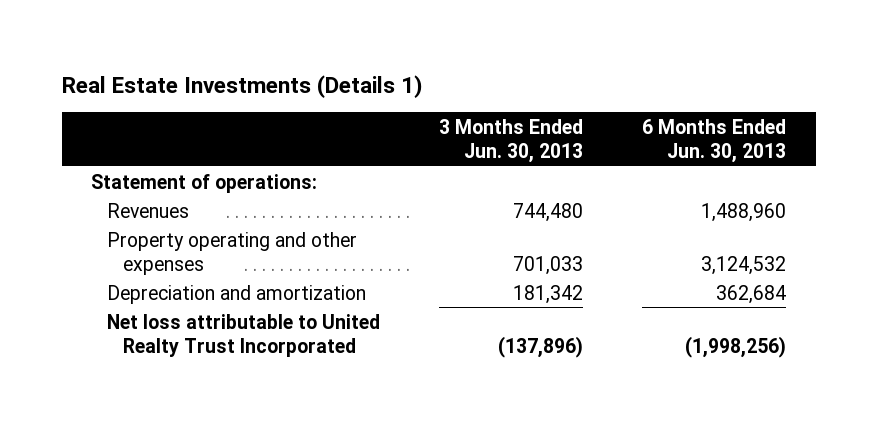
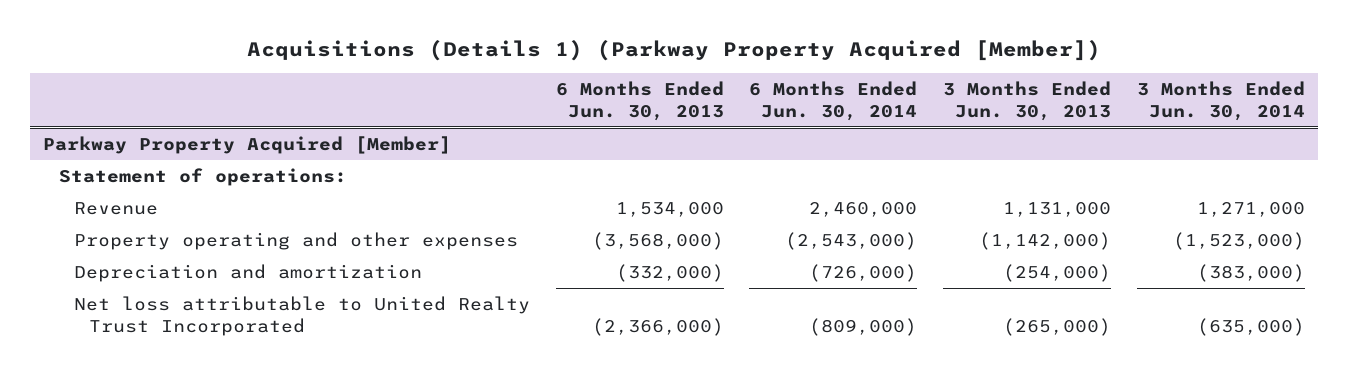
[61,74,422,98] Real Estate Investments (Details 1) -> [247,40,1102,62] Acquisitions (Details 1) (Parkway Property Acquired [Member])
none -> [749,81,918,121] 6 Months Ended Jun. 30, 2014
none -> [1136,81,1305,121] 3 Months Ended Jun. 30, 2014
none -> [43,136,452,155] Parkway Property Acquired [Member]
[107,202,190,218] Revenues -> none
none -> [73,202,158,216] Revenue
[513,255,584,275] 701,033 -> [979,232,1112,251] (1,142,000)
[701,255,787,275] 3,124,532 -> [591,232,724,251] (3,568,000)
[513,284,584,304] 181,342 -> [1003,264,1112,283] (254,000)
[716,284,787,304] 362,684 -> [615,264,724,283] (332,000)
[498,335,584,358] (137,896) -> [1003,317,1112,336] (265,000)
[685,335,787,358] (1,998,256) -> [591,317,724,336] (2,366,000)

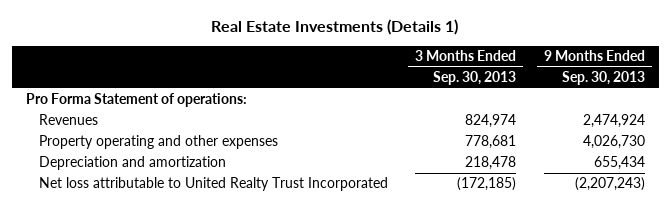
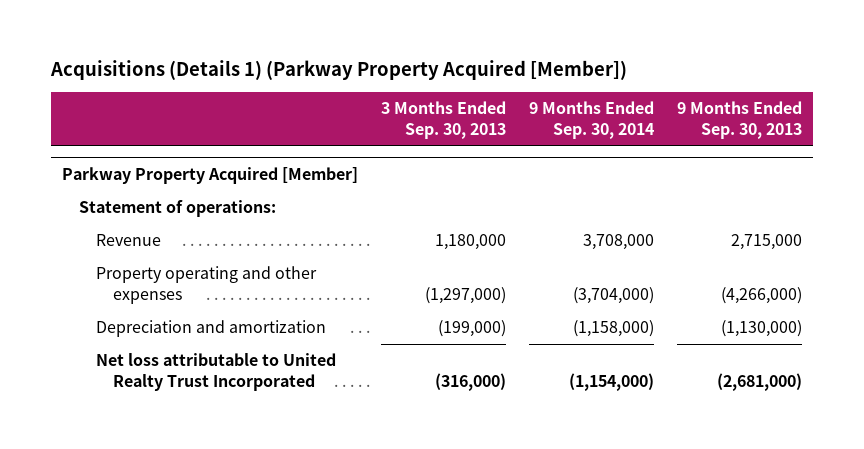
[211,19,459,36] Real Estate Investments (Details 1) -> [49,59,627,80] Acquisitions (Details 1) (Parkway Property Acquired [Member])
none -> [529,101,655,140] 9 Months Ended Sep. 30, 2014
[38,114,98,126] Revenues -> none
none -> [62,166,359,184] Parkway Property Acquired [Member]
[25,93,247,108] Pro Forma Statement of operations: -> [79,200,277,218] Statement of operations:
none -> [96,234,162,247] Revenue
[465,135,517,150] 778,681 -> [425,287,507,305] (1,297,000)
[583,135,646,150] 4,026,730 -> [720,287,802,305] (4,266,000)
[465,156,517,171] 218,478 -> [438,320,507,338] (199,000)
[594,156,646,171] 655,434 -> [720,320,802,338] (1,130,000)
[457,177,517,192] (172,185) -> [435,373,507,392] (316,000)
[575,177,646,192] (2,207,243) -> [716,373,802,392] (2,681,000)

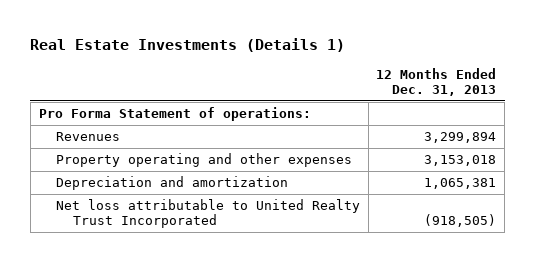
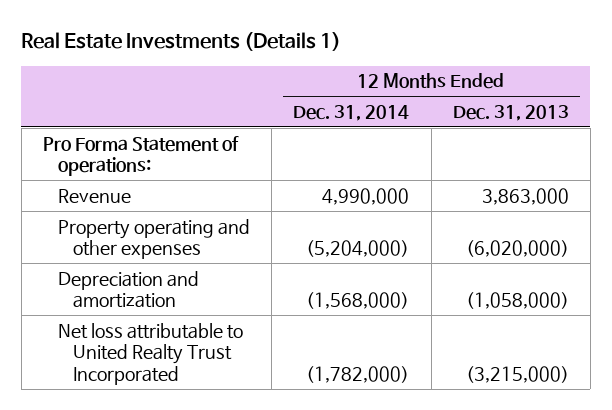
none -> [293,104,410,121] Dec. 31, 2014
[55,132,120,142] Revenues -> none
none -> [58,188,132,203] Revenue
[424,155,497,167] 3,153,018 -> [465,240,569,258] (6,020,000)
[424,178,497,190] 1,065,381 -> [465,292,569,310] (1,058,000)
[424,214,497,228] (918,505) -> [465,365,569,383] (3,215,000)

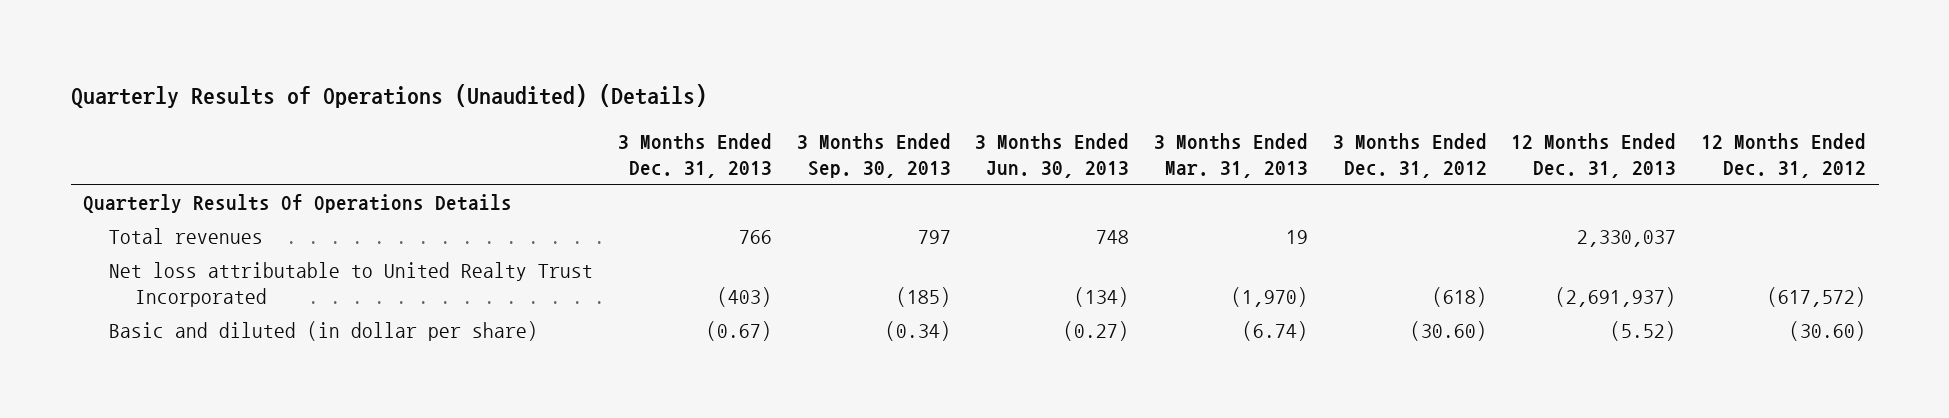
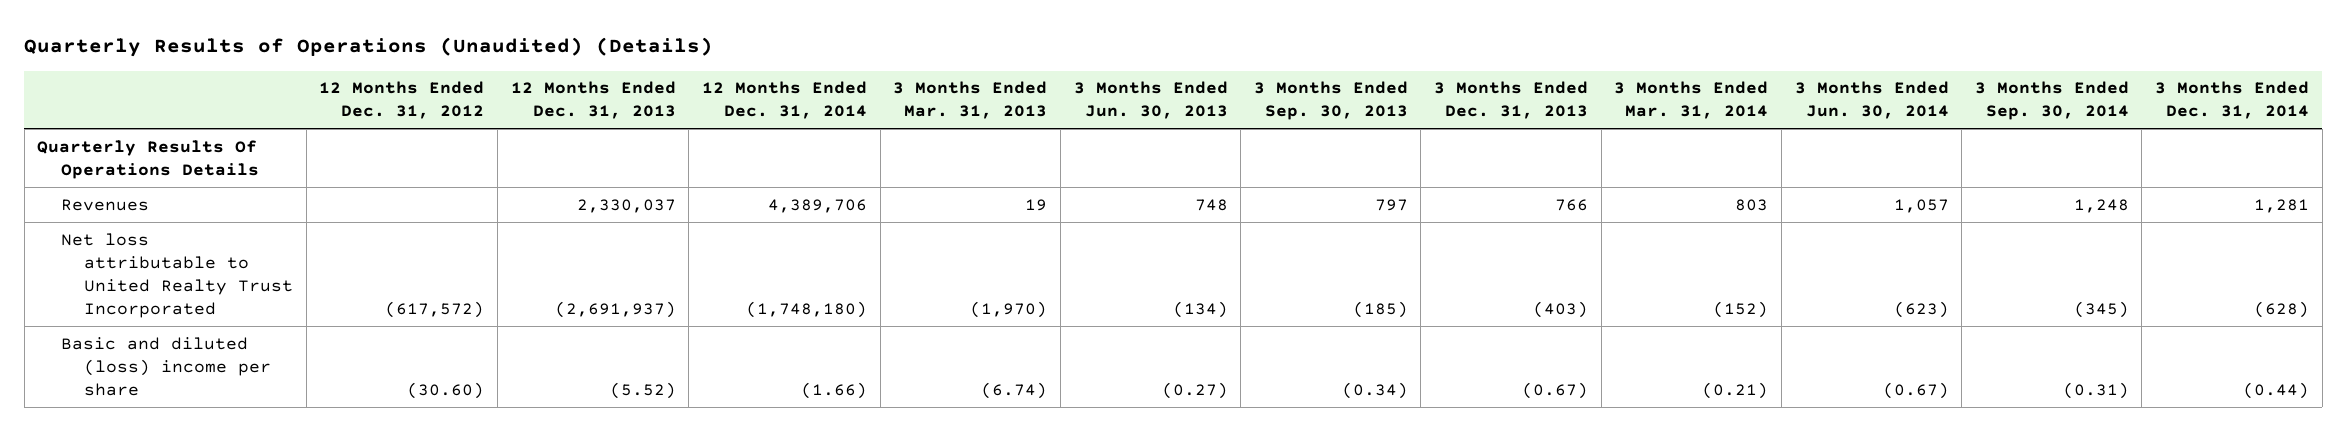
[1332,133,1487,178] 3 Months Ended Dec. 31, 2012 -> none
none -> [701,81,867,120] 12 Months Ended Dec. 31, 2014
none -> [1614,81,1769,120] 3 Months Ended Mar. 31, 2014
none -> [1794,81,1949,120] 3 Months Ended Jun. 30, 2014
none -> [1974,81,2129,121] 3 Months Ended Sep. 30, 2014
none -> [2155,81,2310,120] 3 Months Ended Dec. 31, 2014
[109,227,264,244] Total revenues -> [60,198,149,211] Revenues
[109,320,539,341] Basic and diluted (in dollar per share) -> [60,336,272,396] Basic and diluted (loss) income per share

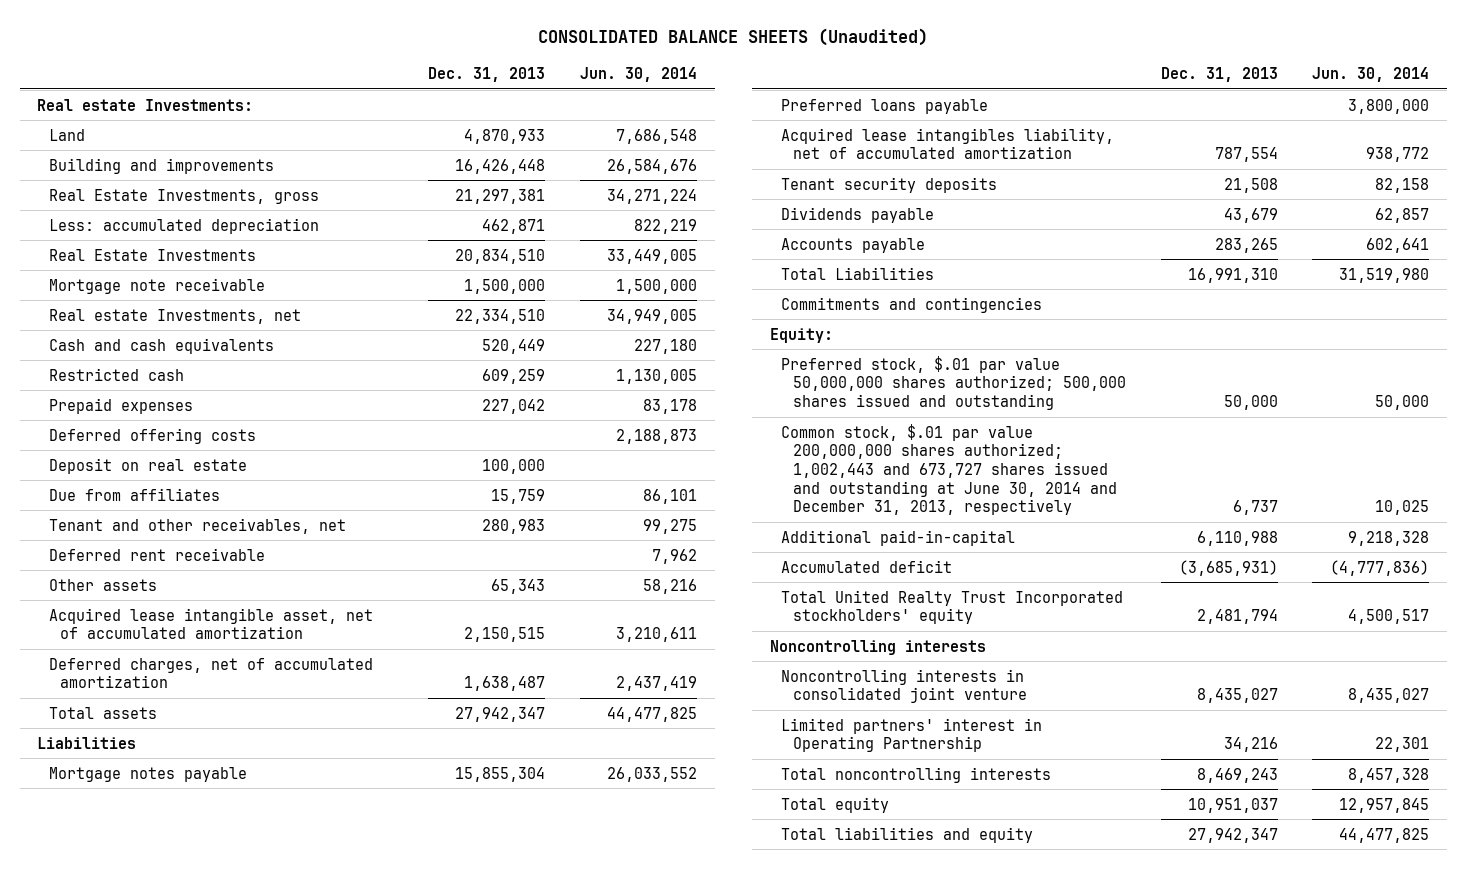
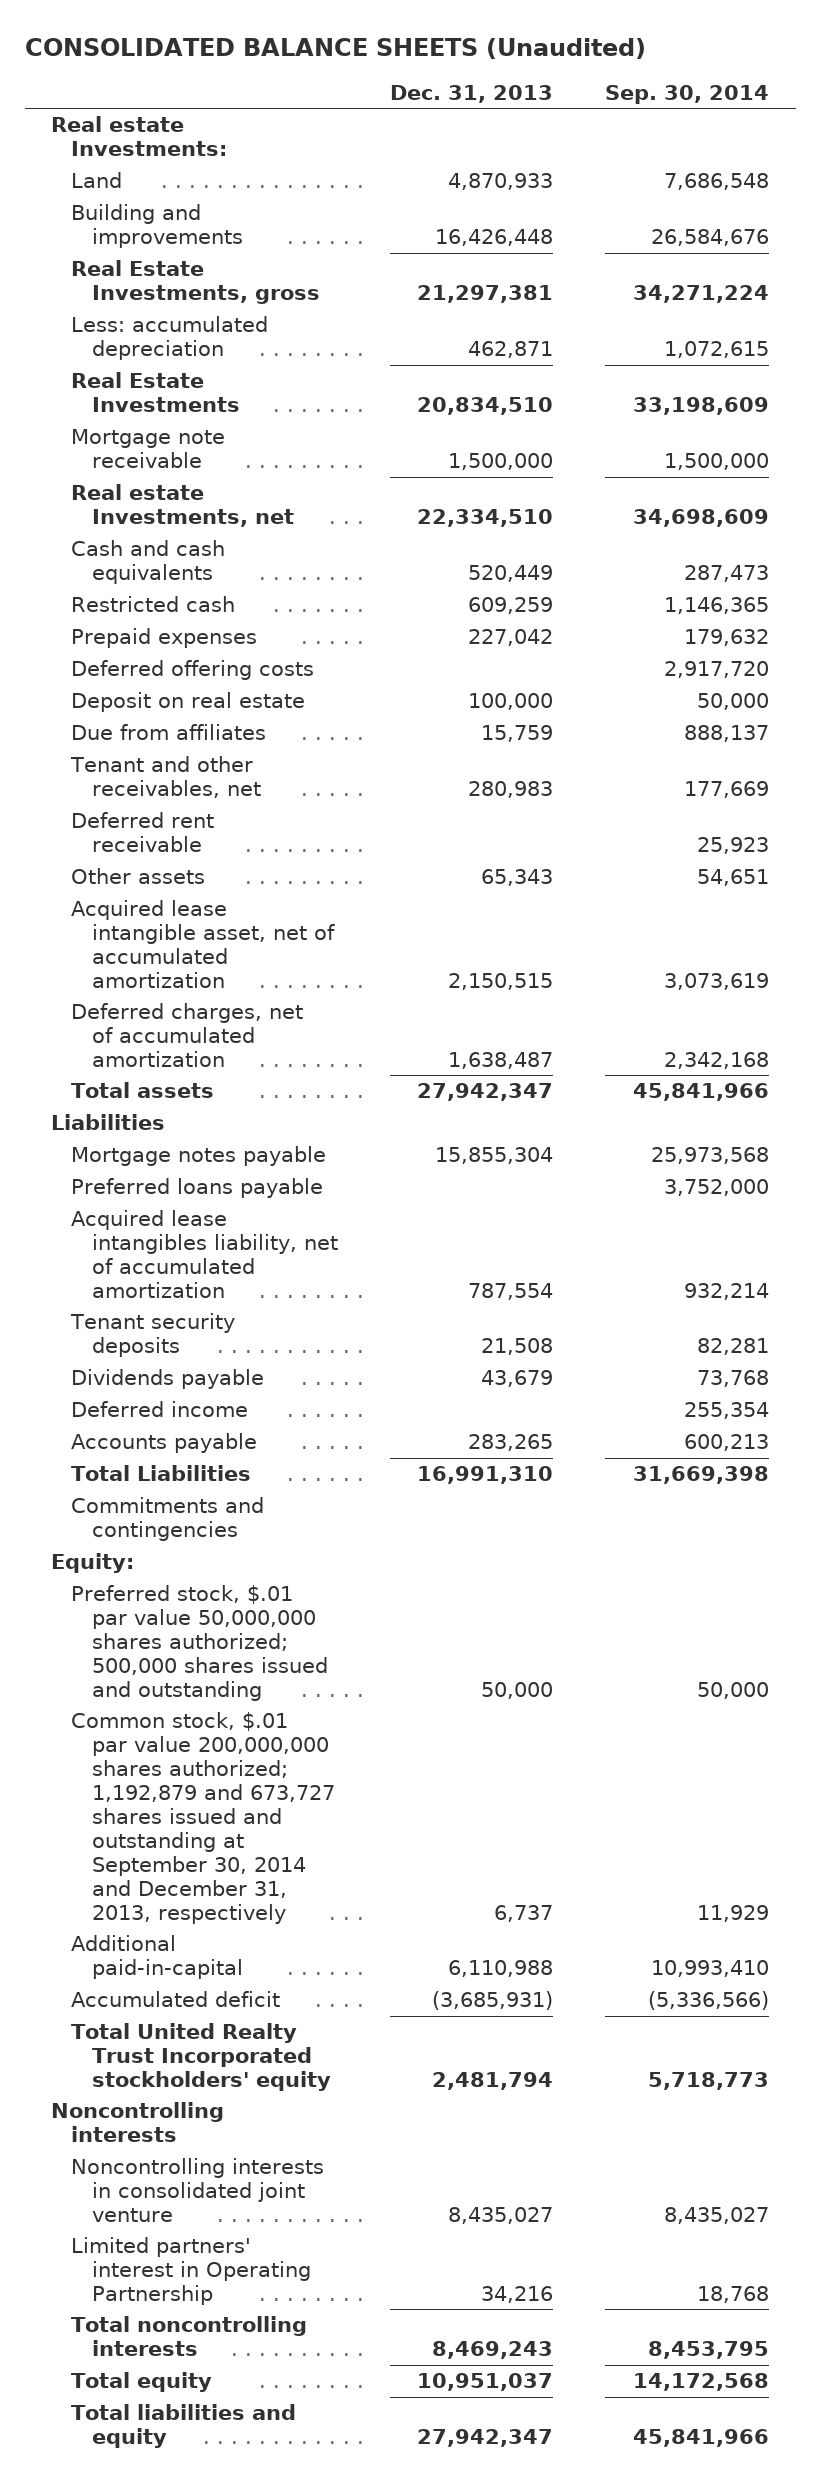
[580,66,698,82] Jun. 30, 2014 -> none
none -> [605,84,770,104] Sep. 30, 2014
none -> [71,1401,249,1418] Deferred income
[781,423,1117,516] Common stock, $.01 par value 200,000,000 shares authorized; 1,002,443 and 673,727 shares issued and outstanding at June 30, 2014 and December 31, 2013, respectively -> [71,1712,335,1924] Common stock, $.01 par value 200,000,000 shares authorized; 1,192,879 and 673,727 shares issued and outstanding at September 30, 2014 and December 31, 2013, respectively

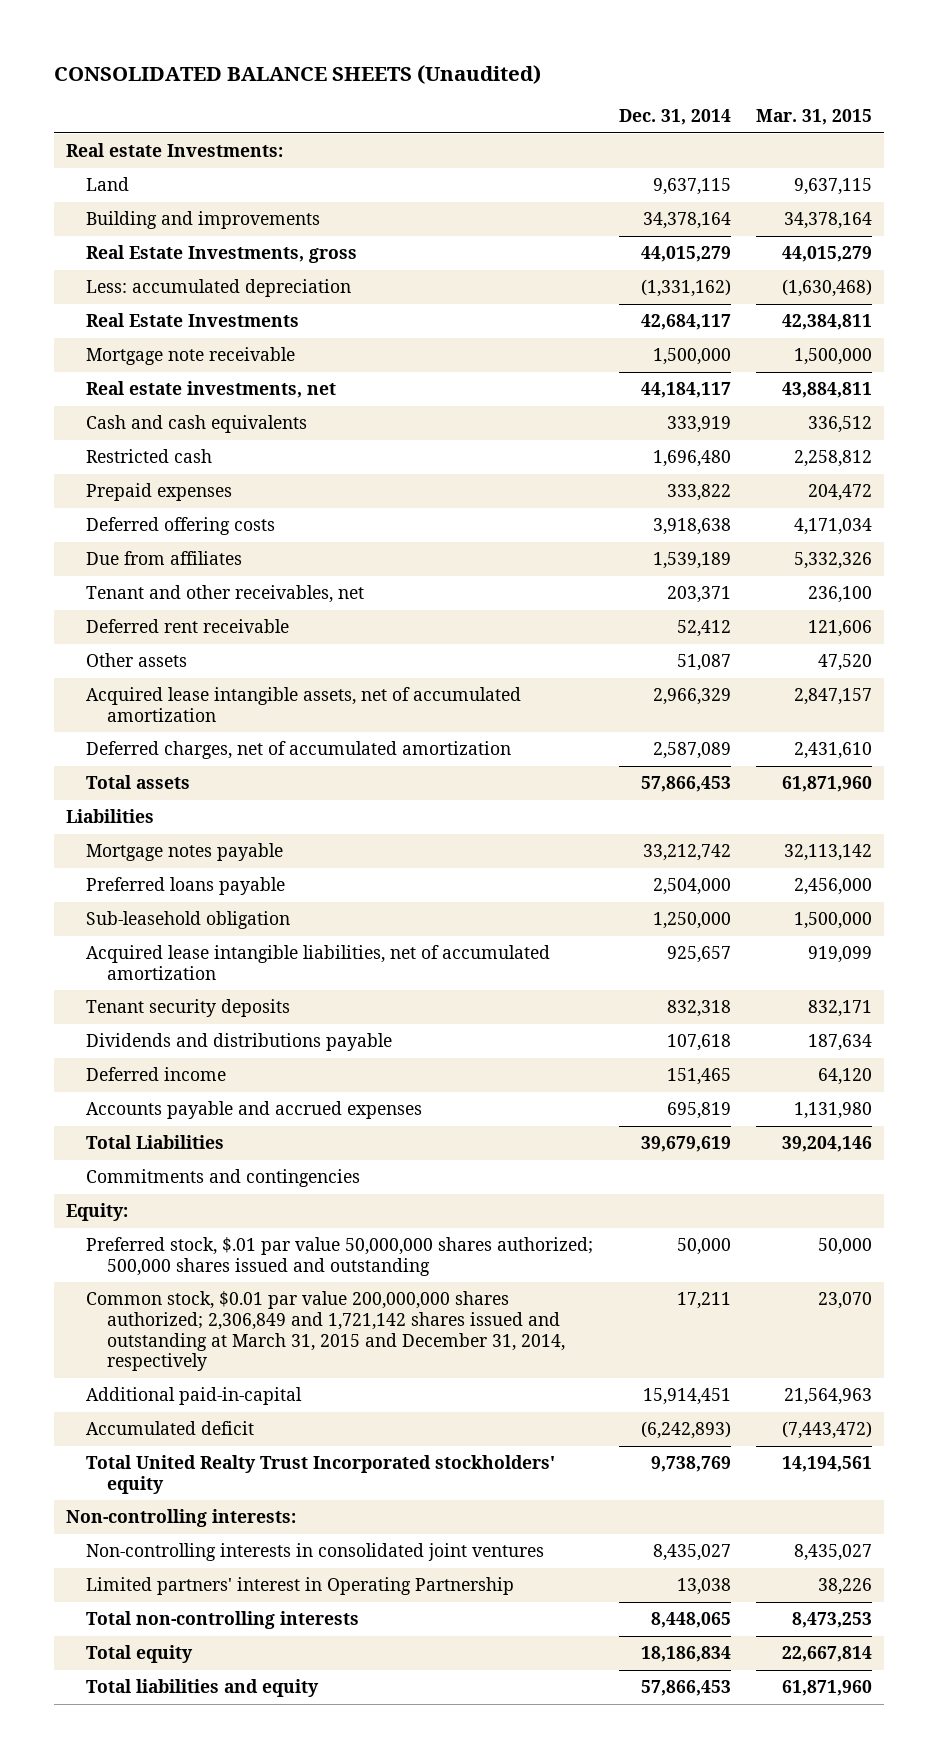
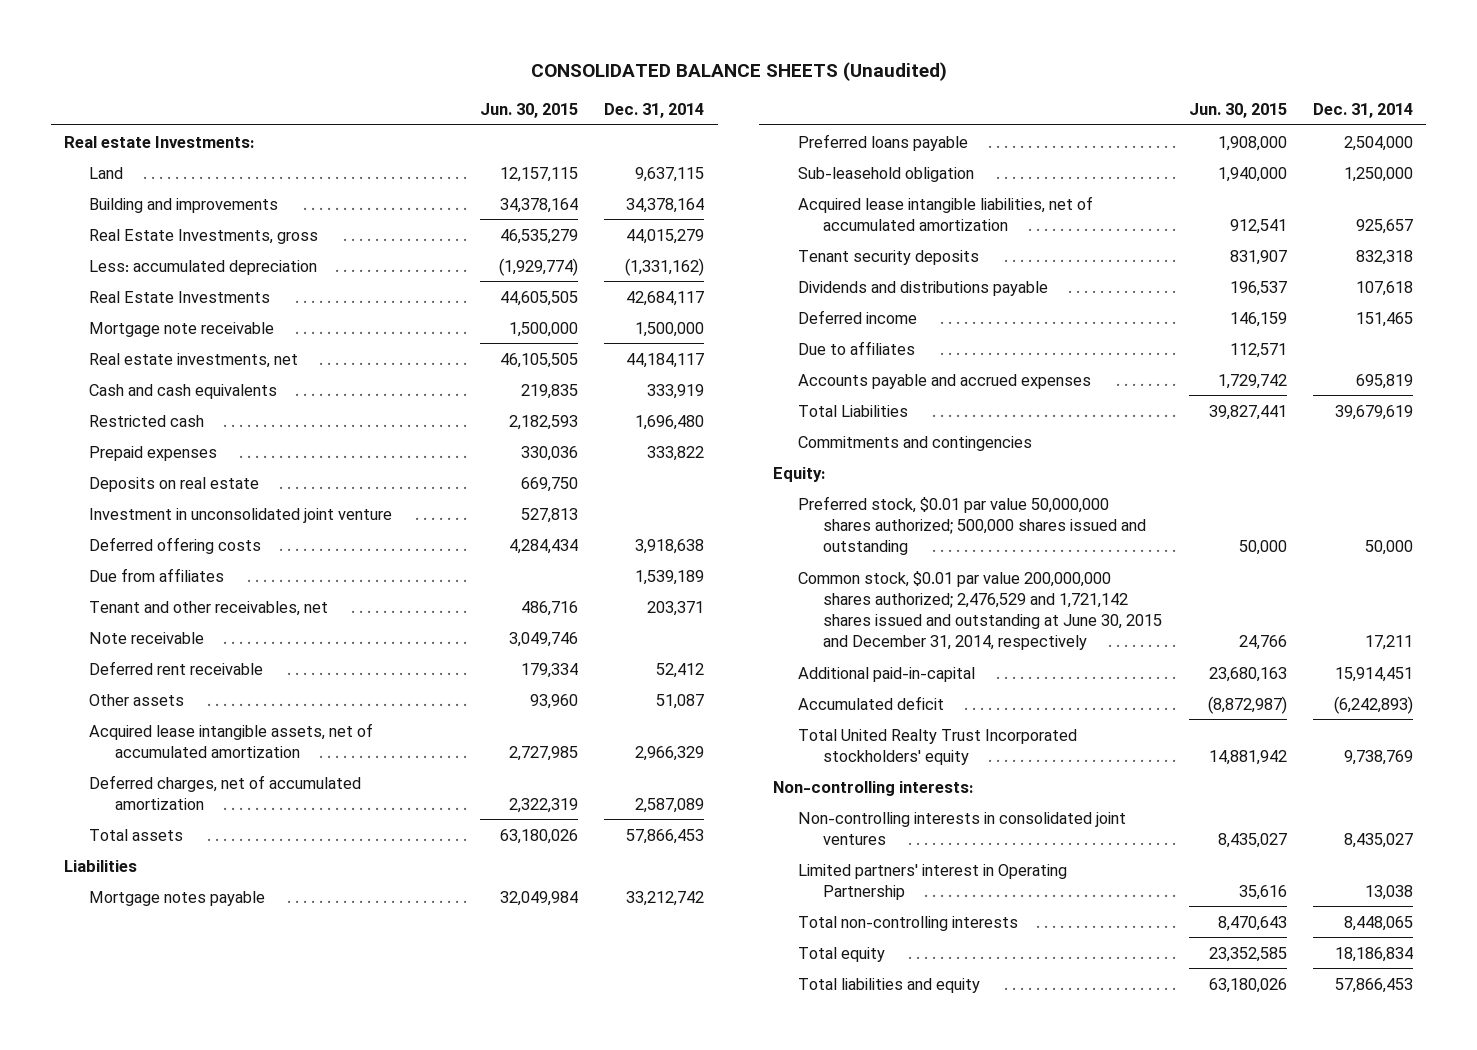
[755,109,872,126] Mar. 31, 2015 -> none
none -> [480,103,579,119] Jun. 30, 2015
none -> [89,476,260,492] Deposits on real estate
none -> [89,507,393,523] Investment in unconsolidated joint venture
none -> [89,631,205,644] Note receivable
none -> [798,340,916,355] Due to affiliates
[86,1237,594,1276] Preferred stock, $.01 par value 50,000,000 shares authorized; 500,000 shares issued and outstanding -> [798,495,1147,555] Preferred stock, $0.01 par value 50,000,000 shares authorized; 500,000 shares issued and outstanding
[86,1291,565,1372] Common stock, $0.01 par value 200,000,000 shares authorized; 2,306,849 and 1,721,142 shares issued and outstanding at March 31, 2015 and December 31, 2014, respectively -> [798,570,1163,650] Common stock, $0.01 par value 200,000,000 shares authorized; 2,476,529 and 1,721,142 shares issued and outstanding at June 30, 2015 and December 31, 2014, respectively

